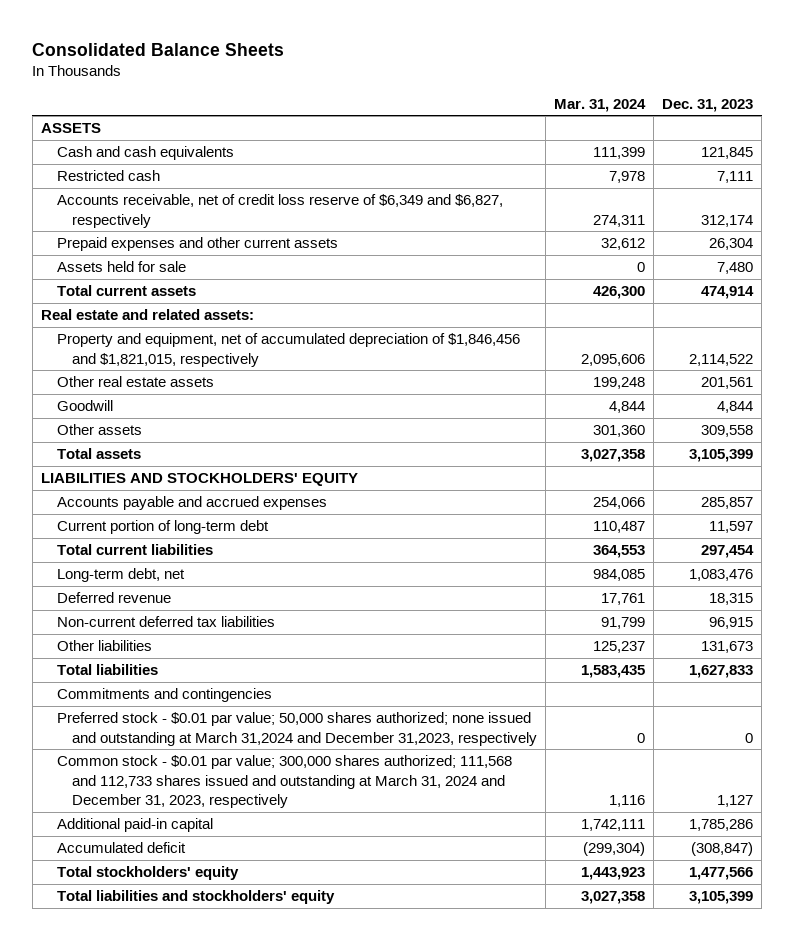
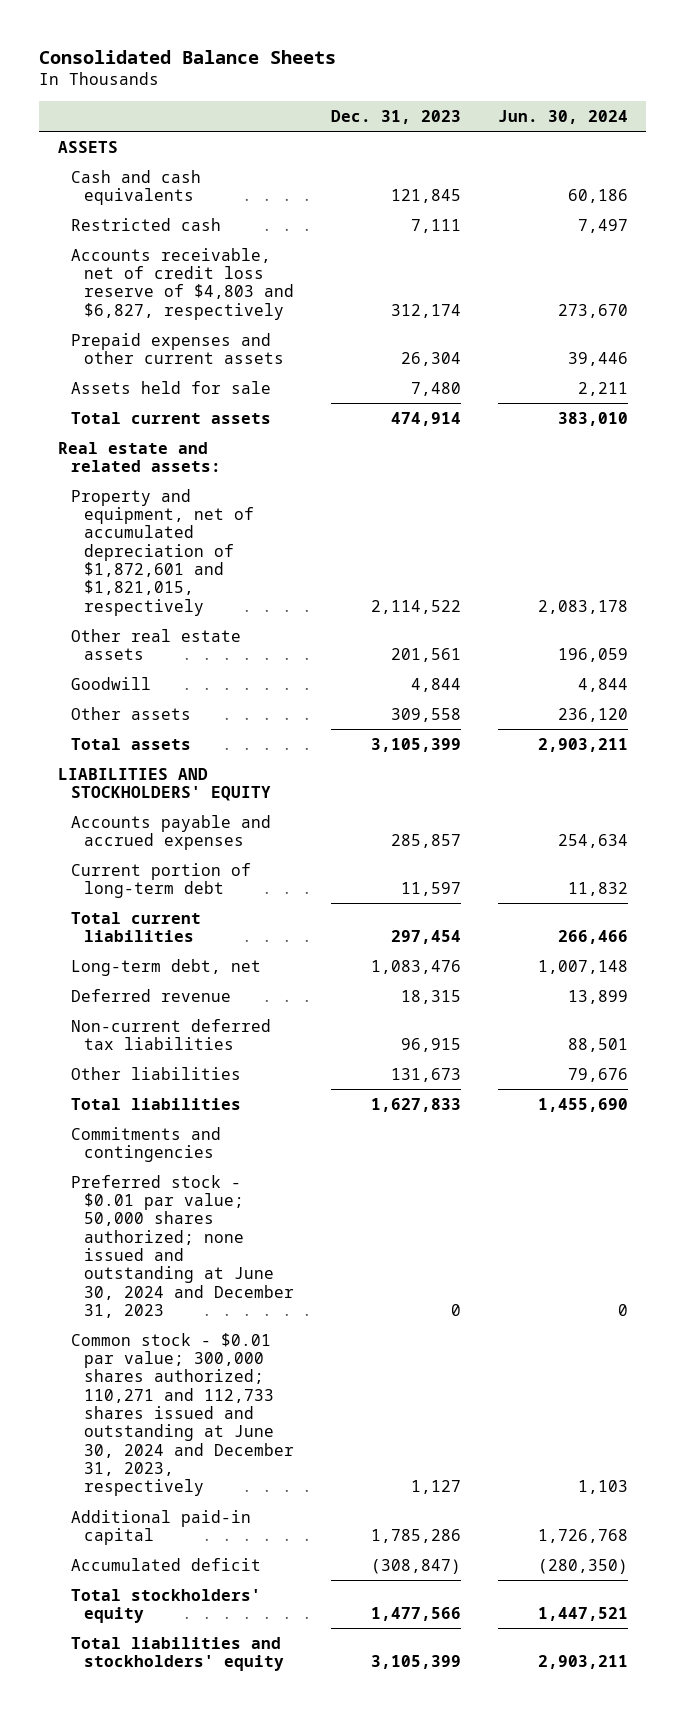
[554,98,647,112] Mar. 31, 2024 -> none
none -> [497,110,628,125] Jun. 30, 2024
[56,194,503,228] Accounts receivable, net of credit loss reserve of $6,349 and $6,827, respectively -> [70,247,294,320] Accounts receivable, net of credit loss reserve of $4,803 and $6,827, respectively
[56,333,520,367] Property and equipment, net of accumulated depreciation of $1,846,456 and $1,821,015, respectively -> [70,488,254,616] Property and equipment, net of accumulated depreciation of $1,872,601 and $1,821,015, respectively
[56,712,538,746] Preferred stock - $0.01 par value; 50,000 shares authorized; none issued and outstanding at March 31,2024 and December 31,2023, respectively -> [70,1174,294,1319] Preferred stock - $0.01 par value; 50,000 shares authorized; none issued and outstanding at June 30, 2024 and December 31, 2023
[56,755,512,808] Common stock - $0.01 par value; 300,000 shares authorized; 111,568 and 112,733 shares issued and outstanding at March 31, 2024 and December 31, 2023, respectively -> [70,1332,294,1497] Common stock - $0.01 par value; 300,000 shares authorized; 110,271 and 112,733 shares issued and outstanding at June 30, 2024 and December 31, 2023, respectively

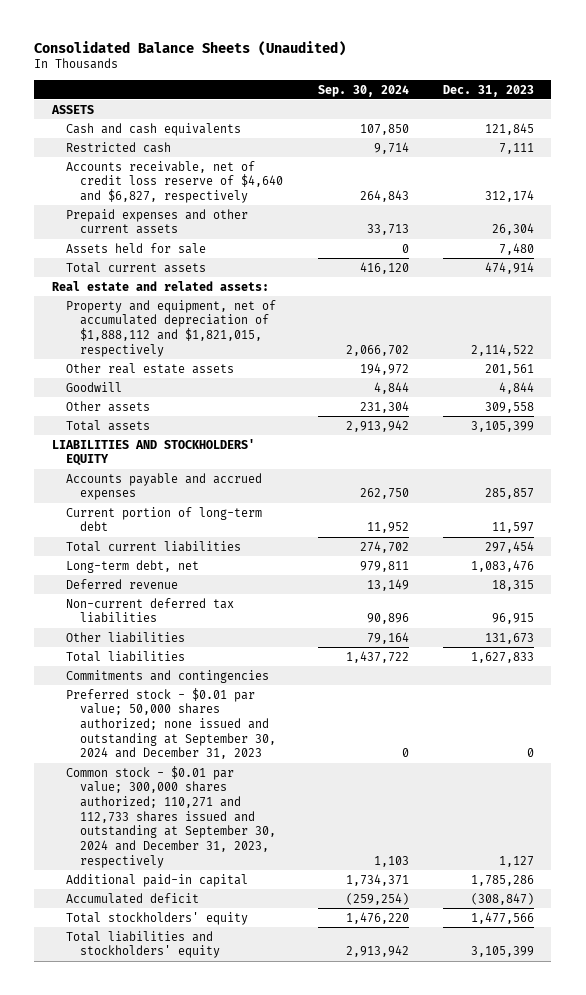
[39,49,337,64] Consolidated Balance Sheets -> [34,40,347,56] Consolidated Balance Sheets (Unaudited)
[497,110,628,125] Jun. 30, 2024 -> none
none -> [317,84,409,97] Sep. 30, 2024
[70,247,294,320] Accounts receivable, net of credit loss reserve of $4,803 and $6,827, respectively -> [65,160,284,204] Accounts receivable, net of credit loss reserve of $4,640 and $6,827, respectively
[70,488,254,616] Property and equipment, net of accumulated depreciation of $1,872,601 and $1,821,015, respectively -> [65,299,276,357] Property and equipment, net of accumulated depreciation of $1,888,112 and $1,821,015, respectively
[70,1174,294,1319] Preferred stock - $0.01 par value; 50,000 shares authorized; none issued and outstanding at June 30, 2024 and December 31, 2023 -> [65,687,277,760] Preferred stock - $0.01 par value; 50,000 shares authorized; none issued and outstanding at September 30, 2024 and December 31, 2023
[70,1332,294,1497] Common stock - $0.01 par value; 300,000 shares authorized; 110,271 and 112,733 shares issued and outstanding at June 30, 2024 and December 31, 2023, respectively -> [65,765,277,868] Common stock - $0.01 par value; 300,000 shares authorized; 110,271 and 112,733 shares issued and outstanding at September 30, 2024 and December 31, 2023, respectively

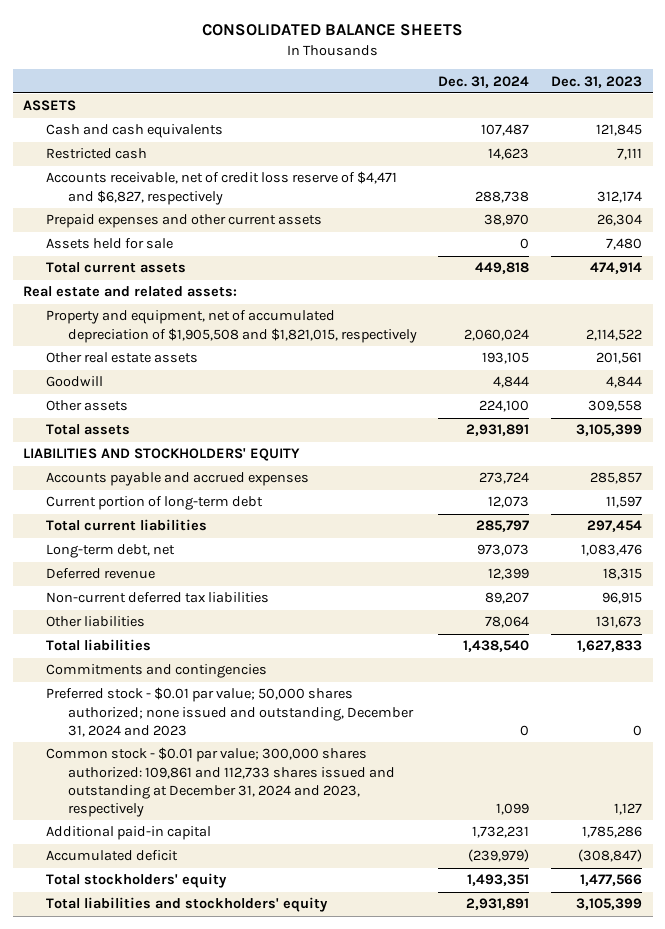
[34,40,347,56] Consolidated Balance Sheets (Unaudited) -> [201,24,463,37] CONSOLIDATED BALANCE SHEETS
[317,84,409,97] Sep. 30, 2024 -> none
none -> [438,75,530,88] Dec. 31, 2024
[65,160,284,204] Accounts receivable, net of credit loss reserve of $4,640 and $6,827, respectively -> [45,171,397,205] Accounts receivable, net of credit loss reserve of $4,471 and $6,827, respectively
[65,299,276,357] Property and equipment, net of accumulated depreciation of $1,888,112 and $1,821,015, respectively -> [45,310,417,343] Property and equipment, net of accumulated depreciation of $1,905,508 and $1,821,015, respectively
[65,687,277,760] Preferred stock - $0.01 par value; 50,000 shares authorized; none issued and outstanding at September 30, 2024 and December 31, 2023 -> [45,687,414,737] Preferred stock - $0.01 par value; 50,000 shares authorized; none issued and outstanding, December 31, 2024 and 2023
[65,765,277,868] Common stock - $0.01 par value; 300,000 shares authorized; 110,271 and 112,733 shares issued and outstanding at September 30, 2024 and December 31, 2023, respectively -> [45,747,395,818] Common stock - $0.01 par value; 300,000 shares authorized: 109,861 and 112,733 shares issued and outstanding at December 31, 2024 and 2023, respectively

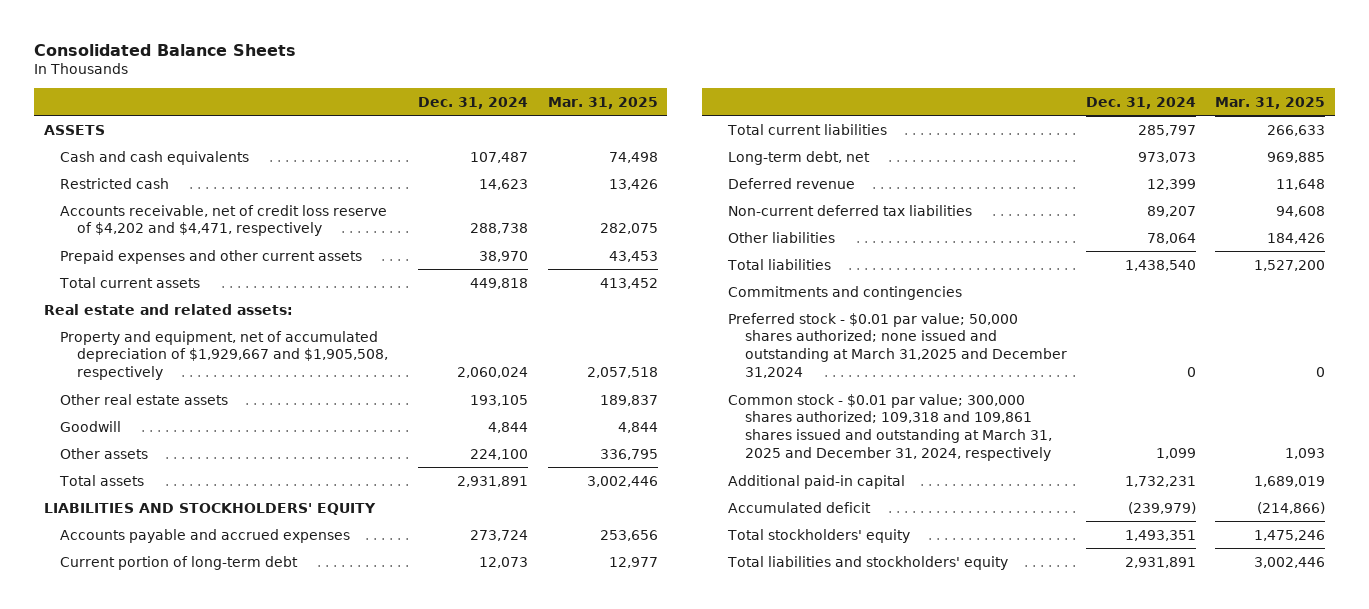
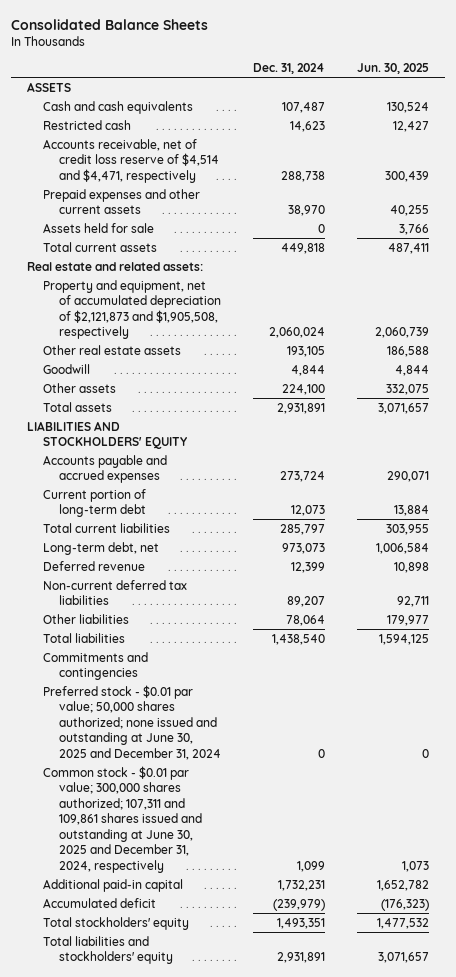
[547,96,658,109] Mar. 31, 2025 -> none
none -> [356,63,429,75] Jun. 30, 2025
[60,204,388,237] Accounts receivable, net of credit loss reserve of $4,202 and $4,471, respectively -> [43,138,219,183] Accounts receivable, net of credit loss reserve of $4,514 and $4,471, respectively
none -> [43,222,155,233] Assets held for sale
[60,330,389,381] Property and equipment, net of accumulated depreciation of $1,929,667 and $1,905,508, respectively -> [43,279,221,340] Property and equipment, net of accumulated depreciation of $2,121,873 and $1,905,508, respectively
[728,312,1067,379] Preferred stock - $0.01 par value; 50,000 shares authorized; none issued and outstanding at March 31,2025 and December 31,2024 -> [43,684,221,760] Preferred stock - $0.01 par value; 50,000 shares authorized; none issued and outstanding at June 30, 2025 and December 31, 2024
[728,393,1052,462] Common stock - $0.01 par value; 300,000 shares authorized; 109,318 and 109,861 shares issued and outstanding at March 31, 2025 and December 31, 2024, respectively -> [43,765,202,873] Common stock - $0.01 par value; 300,000 shares authorized; 107,311 and 109,861 shares issued and outstanding at June 30, 2025 and December 31, 2024, respectively

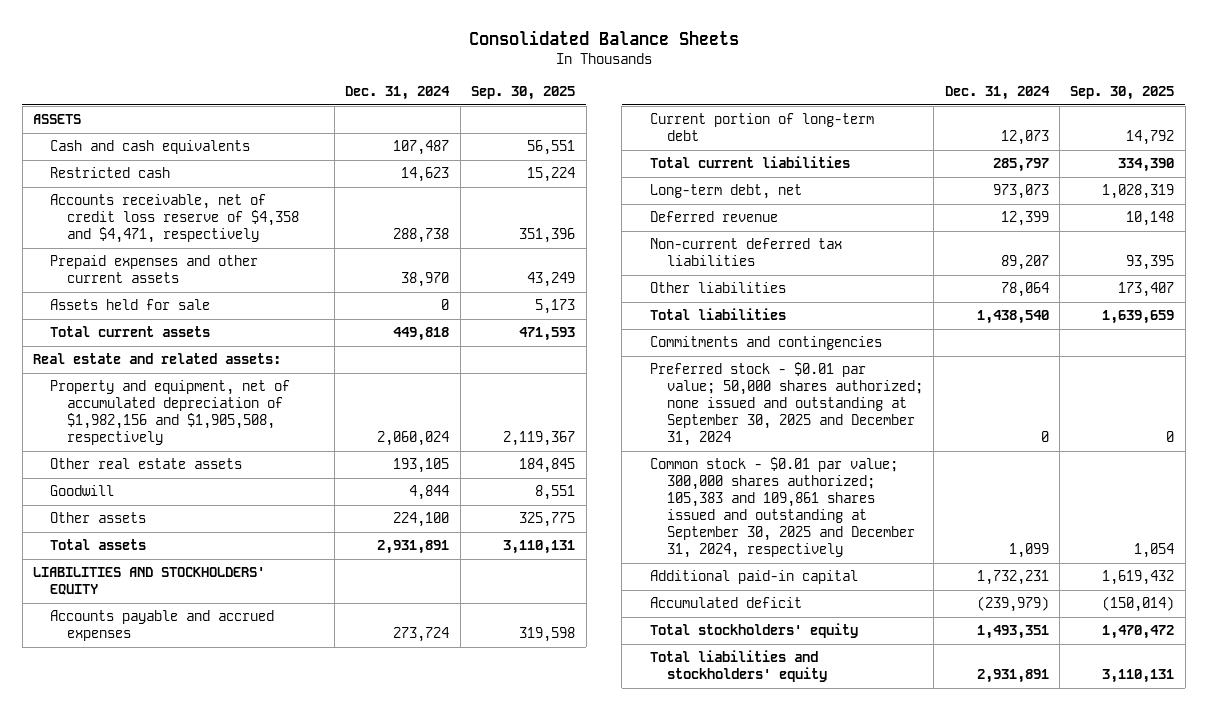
[356,63,429,75] Jun. 30, 2025 -> none
none -> [471,86,576,101] Sep. 30, 2025
[43,138,219,183] Accounts receivable, net of credit loss reserve of $4,514 and $4,471, respectively -> [50,194,300,244] Accounts receivable, net of credit loss reserve of $4,358 and $4,471, respectively
[43,279,221,340] Property and equipment, net of accumulated depreciation of $2,121,873 and $1,905,508, respectively -> [50,380,291,446] Property and equipment, net of accumulated depreciation of $1,982,156 and $1,905,508, respectively
[43,684,221,760] Preferred stock - $0.01 par value; 50,000 shares authorized; none issued and outstanding at June 30, 2025 and December 31, 2024 -> [649,362,923,447] Preferred stock - $0.01 par value; 50,000 shares authorized; none issued and outstanding at September 30, 2025 and December 31, 2024
[43,765,202,873] Common stock - $0.01 par value; 300,000 shares authorized; 107,311 and 109,861 shares issued and outstanding at June 30, 2025 and December 31, 2024, respectively -> [649,457,915,559] Common stock - $0.01 par value; 300,000 shares authorized; 105,383 and 109,861 shares issued and outstanding at September 30, 2025 and December 31, 2024, respectively

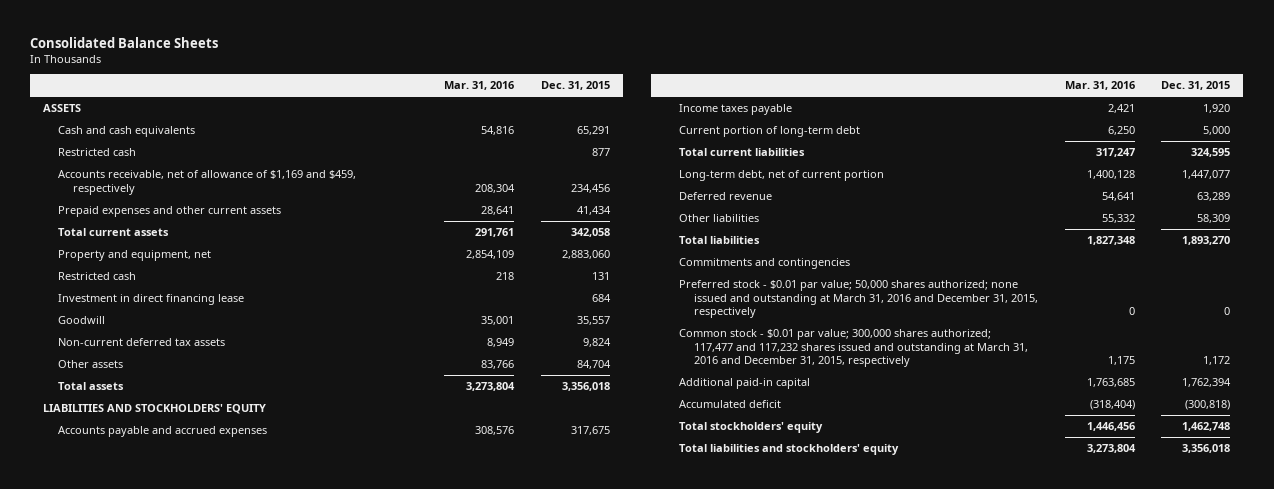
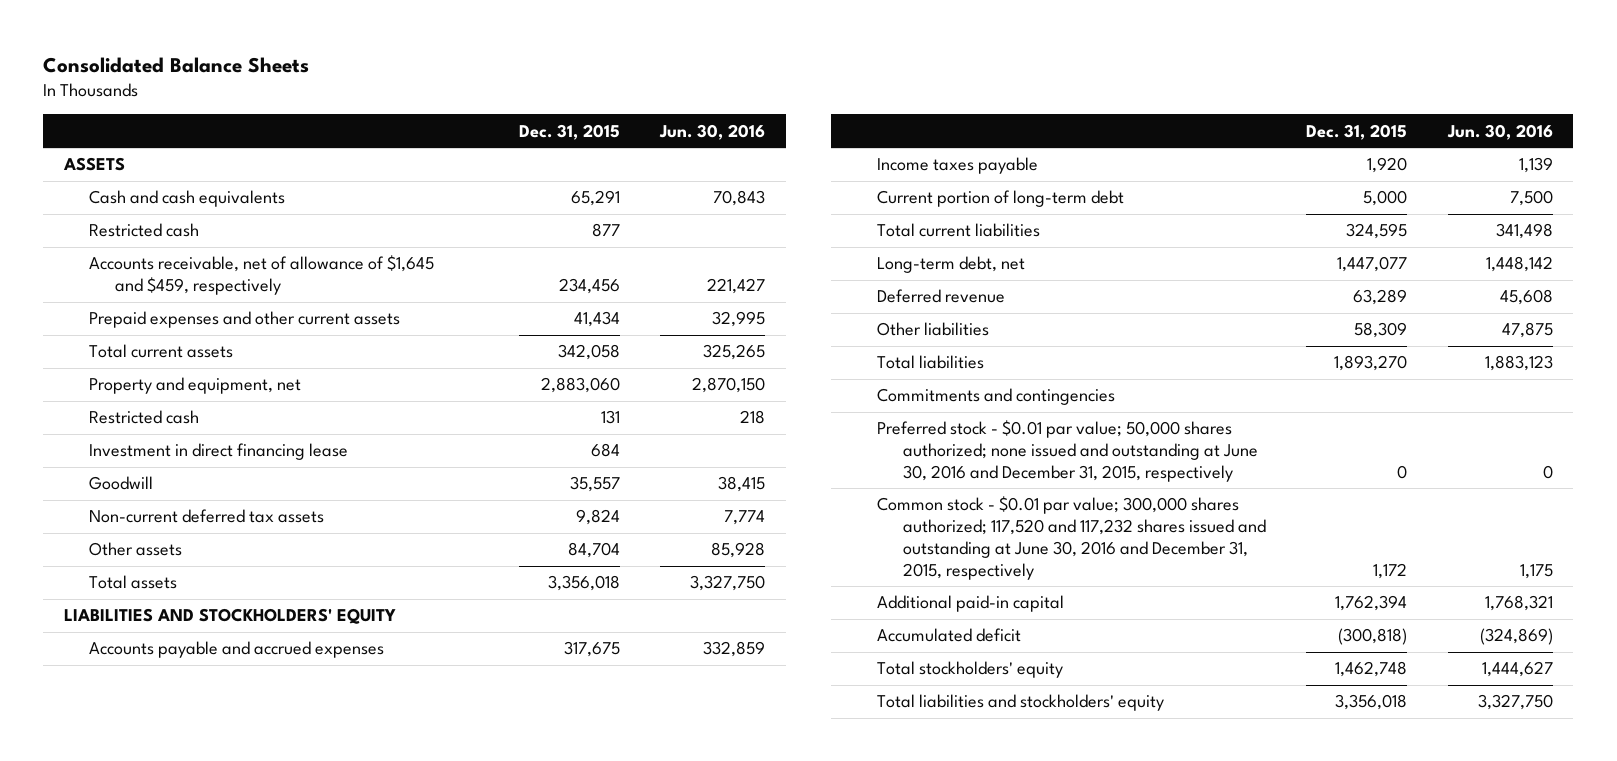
[443,81,514,91] Mar. 31, 2016 -> none
none -> [659,123,766,140] Jun. 30, 2016
[58,170,357,195] Accounts receivable, net of allowance of $1,169 and $459, respectively -> [89,255,435,296] Accounts receivable, net of allowance of $1,645 and $459, respectively
[679,170,885,182] Long-term debt, net of current portion -> [877,256,1026,274] Long-term debt, net
[679,280,1039,319] Preferred stock - $0.01 par value; 50,000 shares authorized; none issued and outstanding at March 31, 2016 and December 31, 2015, respectively -> [877,420,1258,483] Preferred stock - $0.01 par value; 50,000 shares authorized; none issued and outstanding at June 30, 2016 and December 31, 2015, respectively
[679,329,1029,368] Common stock - $0.01 par value; 300,000 shares authorized; 117,477 and 117,232 shares issued and outstanding at March 31, 2016 and December 31, 2015, respectively -> [877,496,1266,580] Common stock - $0.01 par value; 300,000 shares authorized; 117,520 and 117,232 shares issued and outstanding at June 30, 2016 and December 31, 2015, respectively

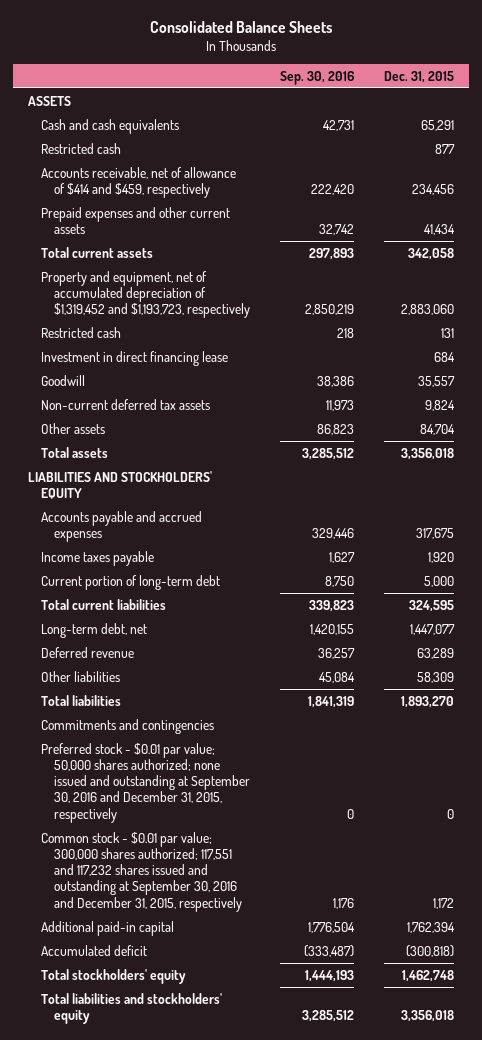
[659,123,766,140] Jun. 30, 2016 -> none
none -> [279,71,354,86] Sep. 30, 2016
[89,255,435,296] Accounts receivable, net of allowance of $1,645 and $459, respectively -> [40,166,236,198] Accounts receivable, net of allowance of $414 and $459, respectively
[89,377,302,395] Property and equipment, net -> [40,270,250,319] Property and equipment, net of accumulated depreciation of $1,319,452 and $1,193,723, respectively
[877,420,1258,483] Preferred stock - $0.01 par value; 50,000 shares authorized; none issued and outstanding at June 30, 2016 and December 31, 2015, respectively -> [40,742,250,823] Preferred stock - $0.01 par value; 50,000 shares authorized; none issued and outstanding at September 30, 2016 and December 31, 2015, respectively
[877,496,1266,580] Common stock - $0.01 par value; 300,000 shares authorized; 117,520 and 117,232 shares issued and outstanding at June 30, 2016 and December 31, 2015, respectively -> [40,831,242,912] Common stock - $0.01 par value; 300,000 shares authorized; 117,551 and 117,232 shares issued and outstanding at September 30, 2016 and December 31, 2015, respectively

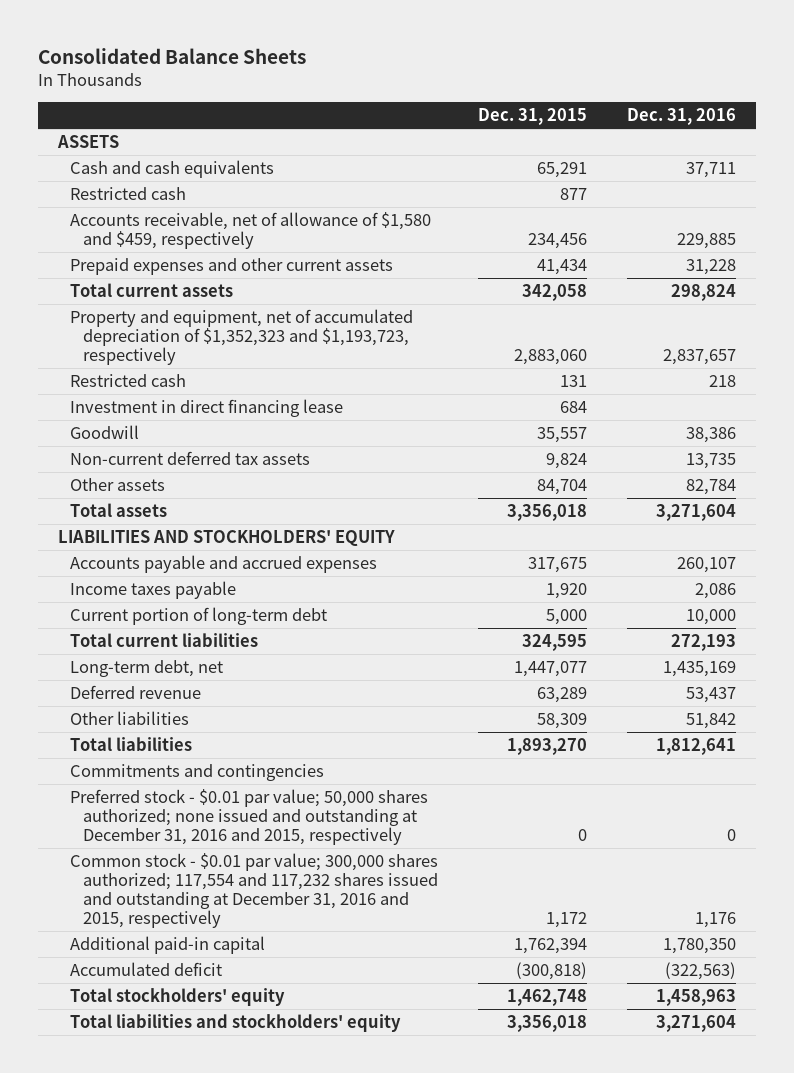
[279,71,354,86] Sep. 30, 2016 -> none
none -> [627,108,737,126] Dec. 31, 2016
[40,166,236,198] Accounts receivable, net of allowance of $414 and $459, respectively -> [70,212,432,249] Accounts receivable, net of allowance of $1,580 and $459, respectively
[40,270,250,319] Property and equipment, net of accumulated depreciation of $1,319,452 and $1,193,723, respectively -> [70,309,414,365] Property and equipment, net of accumulated depreciation of $1,352,323 and $1,193,723, respectively
[40,742,250,823] Preferred stock - $0.01 par value; 50,000 shares authorized; none issued and outstanding at September 30, 2016 and December 31, 2015, respectively -> [70,789,429,845] Preferred stock - $0.01 par value; 50,000 shares authorized; none issued and outstanding at December 31, 2016 and 2015, respectively
[40,831,242,912] Common stock - $0.01 par value; 300,000 shares authorized; 117,551 and 117,232 shares issued and outstanding at September 30, 2016 and December 31, 2015, respectively -> [70,853,439,928] Common stock - $0.01 par value; 300,000 shares authorized; 117,554 and 117,232 shares issued and outstanding at December 31, 2016 and 2015, respectively

